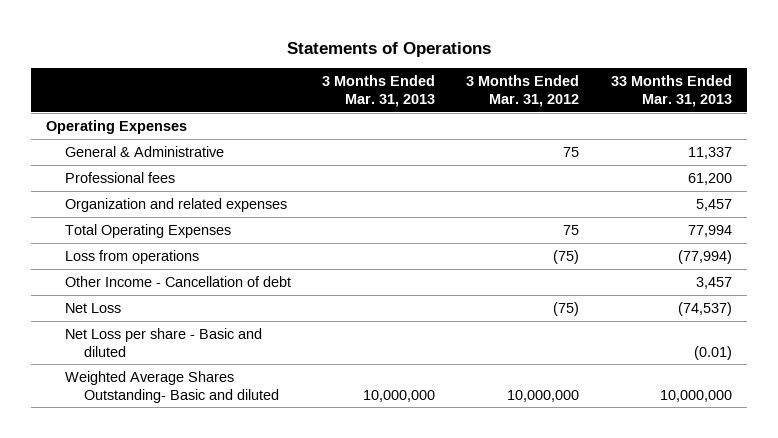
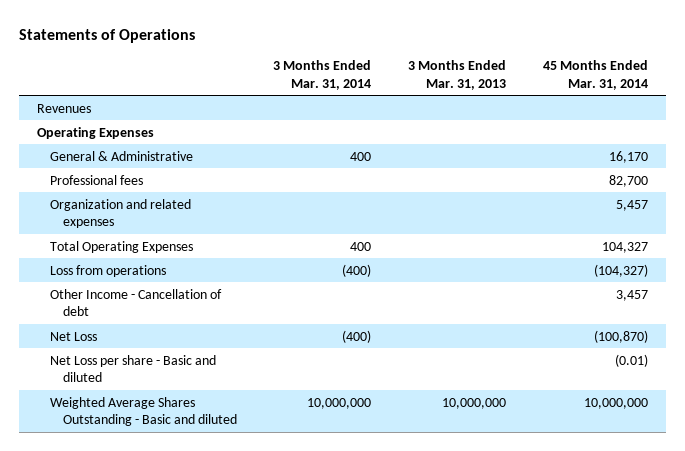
[466,75,580,107] 3 Months Ended Mar. 31, 2012 -> none
[610,75,732,107] 33 Months Ended Mar. 31, 2013 -> none
none -> [273,60,372,90] 3 Months Ended Mar. 31, 2014
none -> [542,60,648,90] 45 Months Ended Mar. 31, 2014
none -> [37,103,92,113] Revenues
[65,370,280,403] Weighted Average Shares Outstanding- Basic and diluted -> [50,396,237,426] Weighted Average Shares Outstanding - Basic and diluted

